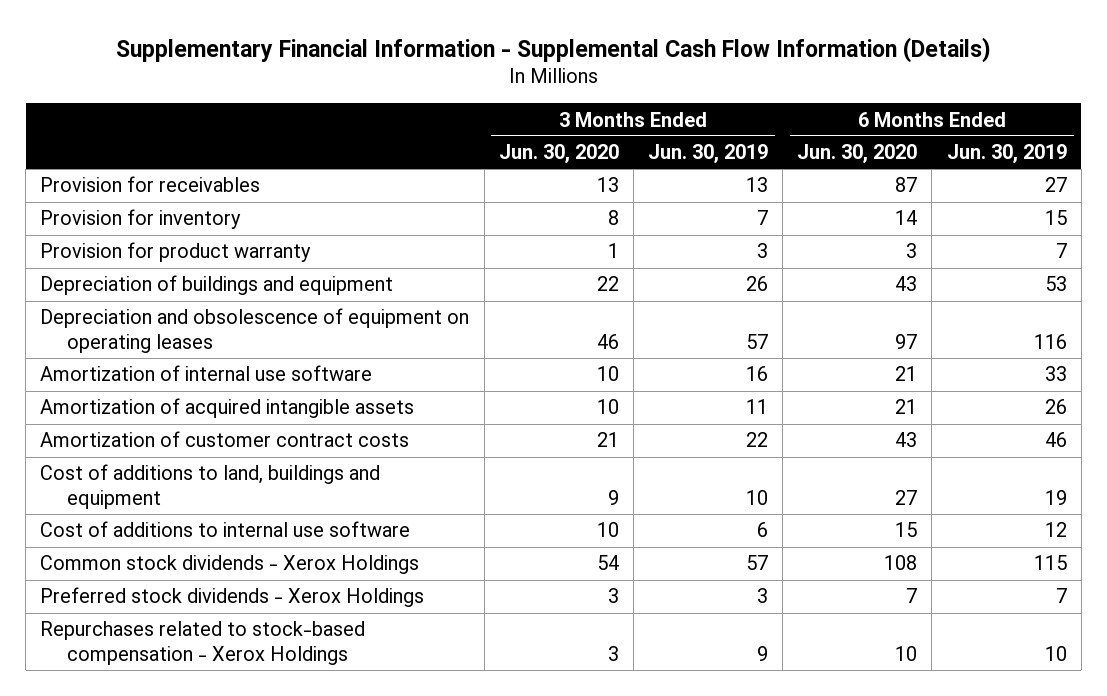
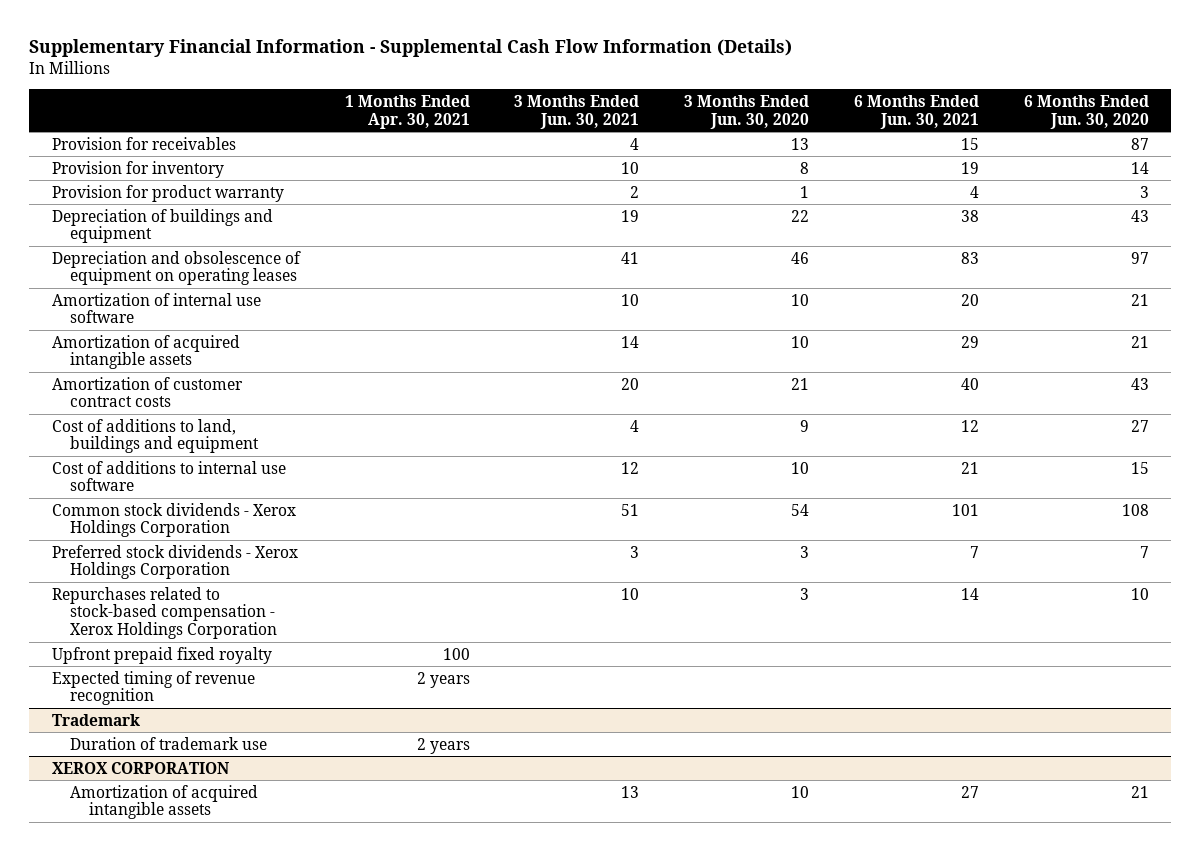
[648,144,769,164] Jun. 30, 2019 -> none
[946,144,1067,164] Jun. 30, 2019 -> none
none -> [344,95,470,129] 1 Months Ended Apr. 30, 2021
none -> [514,95,640,129] 3 Months Ended Jun. 30, 2021
none -> [854,95,980,129] 6 Months Ended Jun. 30, 2021
[40,555,420,575] Common stock dividends - Xerox Holdings -> [51,502,296,538] Common stock dividends - Xerox Holdings Corporation
[40,587,425,608] Preferred stock dividends - Xerox Holdings -> [51,544,298,580] Preferred stock dividends - Xerox Holdings Corporation
[40,621,366,665] Repurchases related to stock-based compensation - Xerox Holdings -> [51,586,278,640] Repurchases related to stock-based compensation - Xerox Holdings Corporation
none -> [51,646,272,664] Upfront prepaid fixed royalty
none -> [51,670,255,706] Expected timing of revenue recognition
none -> [51,713,140,726] Trademark
none -> [70,736,268,750] Duration of trademark use
none -> [51,761,229,774] XEROX CORPORATION
none -> [70,784,259,820] Amortization of acquired intangible assets

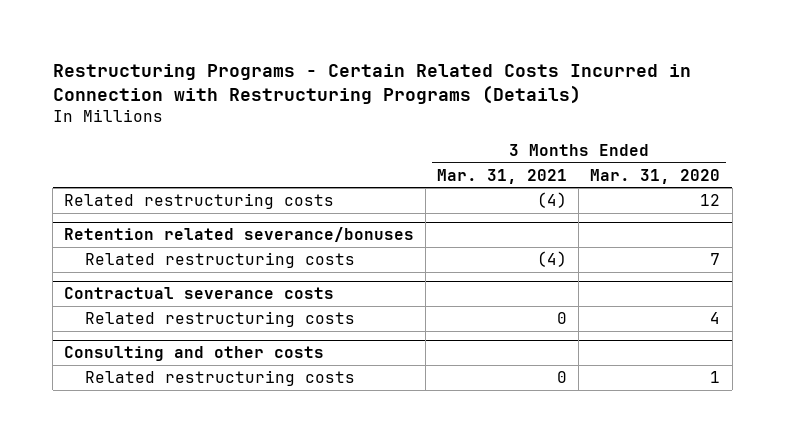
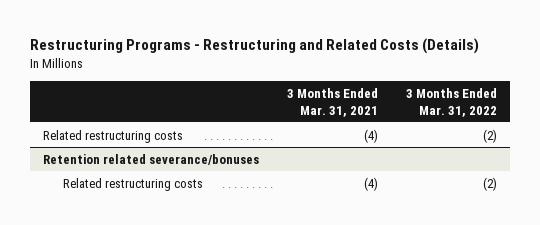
[52,63,691,105] Restructuring Programs - Certain Related Costs Incurred in Connection with Restructuring Programs (Details) -> [29,38,479,55] Restructuring Programs - Restructuring and Related Costs (Details)
[590,168,721,184] Mar. 31, 2020 -> none
none -> [405,87,497,117] 3 Months Ended Mar. 31, 2022
[64,287,335,300] Contractual severance costs -> none
[85,311,356,328] Related restructuring costs -> none
[64,346,325,362] Consulting and other costs -> none
[85,370,356,387] Related restructuring costs -> none

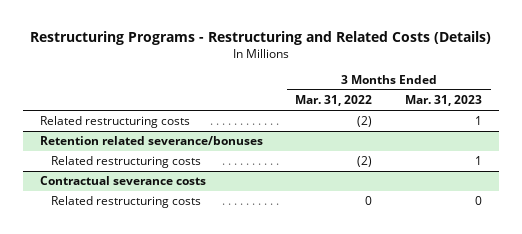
[286,87,378,117] 3 Months Ended Mar. 31, 2021 -> none
none -> [405,95,483,107] Mar. 31, 2023
none -> [39,176,206,186] Contractual severance costs
none -> [50,196,201,209] Related restructuring costs

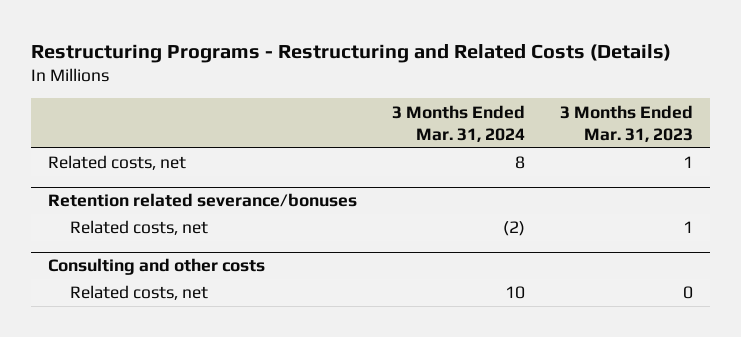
[295,95,373,107] Mar. 31, 2022 -> none
none -> [391,104,525,142] 3 Months Ended Mar. 31, 2024
[39,116,190,129] Related restructuring costs -> [47,155,186,171] Related costs, net
[39,176,206,186] Contractual severance costs -> none
[50,156,201,169] Related restructuring costs -> [69,220,208,236] Related costs, net
none -> [47,258,265,276] Consulting and other costs
[50,196,201,209] Related restructuring costs -> [69,285,208,301] Related costs, net

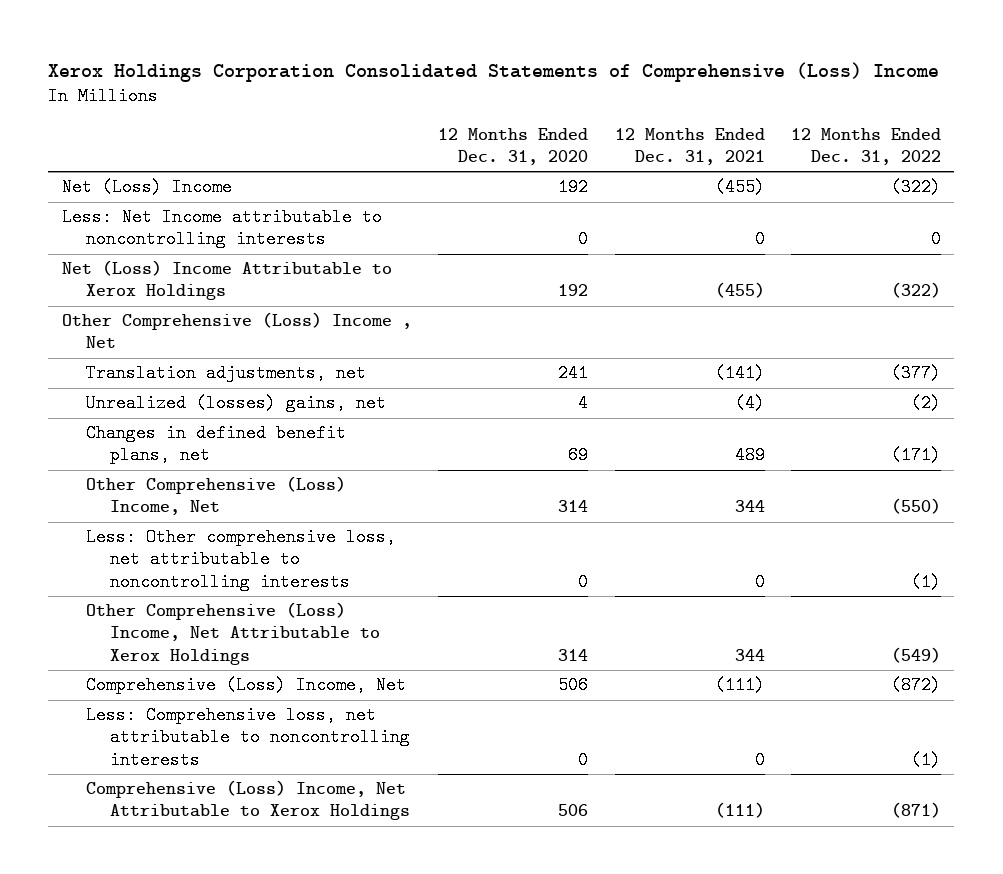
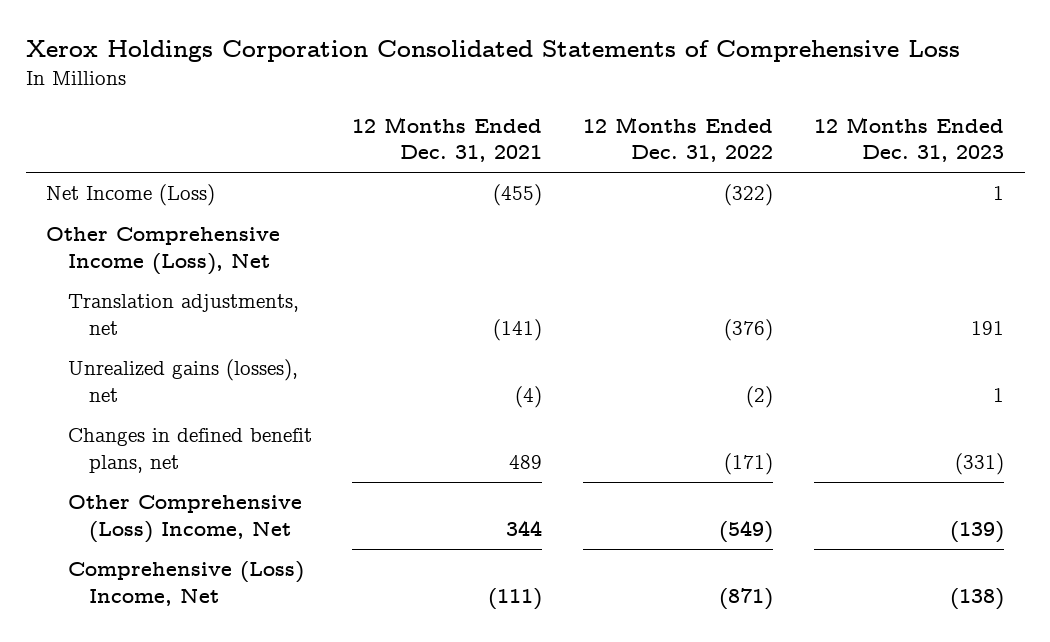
[48,61,940,82] Xerox Holdings Corporation Consolidated Statements of Comprehensive (Loss) Income -> [25,40,960,63] Xerox Holdings Corporation Consolidated Statements of Comprehensive Loss
[438,127,589,166] 12 Months Ended Dec. 31, 2020 -> none
none -> [814,116,1005,163] 12 Months Ended Dec. 31, 2023
[61,178,232,197] Net (Loss) Income -> none
[61,208,382,249] Less: Net Income attributable to noncontrolling interests -> none
[61,260,392,301] Net (Loss) Income Attributable to Xerox Holdings -> [46,184,216,207] Net Income (Loss)
[61,312,412,349] Other Comprehensive (Loss) Income , Net -> [46,227,281,275] Other Comprehensive Income (Loss), Net
[891,364,942,383] (377) -> [724,318,774,341] (376)
[85,394,386,413] Unrealized (losses) gains, net -> [67,359,298,402] Unrealized gains (losses), net
[85,528,396,591] Less: Other comprehensive loss, net attributable to noncontrolling interests -> none
[85,602,381,665] Other Comprehensive (Loss) Income, Net Attributable to Xerox Holdings -> none
[85,706,411,769] Less: Comprehensive loss, net attributable to noncontrolling interests -> none
[85,780,411,821] Comprehensive (Loss) Income, Net Attributable to Xerox Holdings -> none
[891,498,942,515] (550) -> [719,519,774,543] (549)
[891,676,942,695] (872) -> [719,587,774,610] (871)

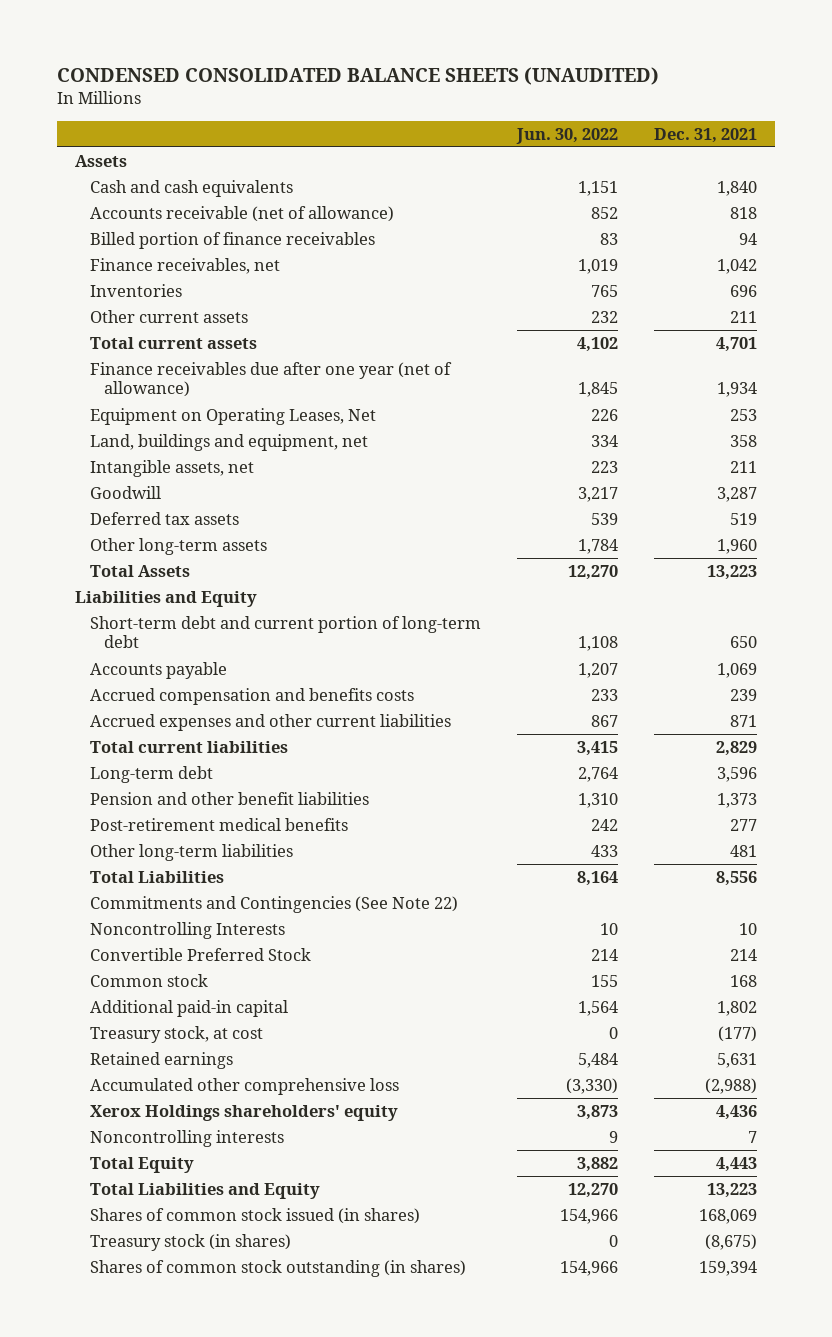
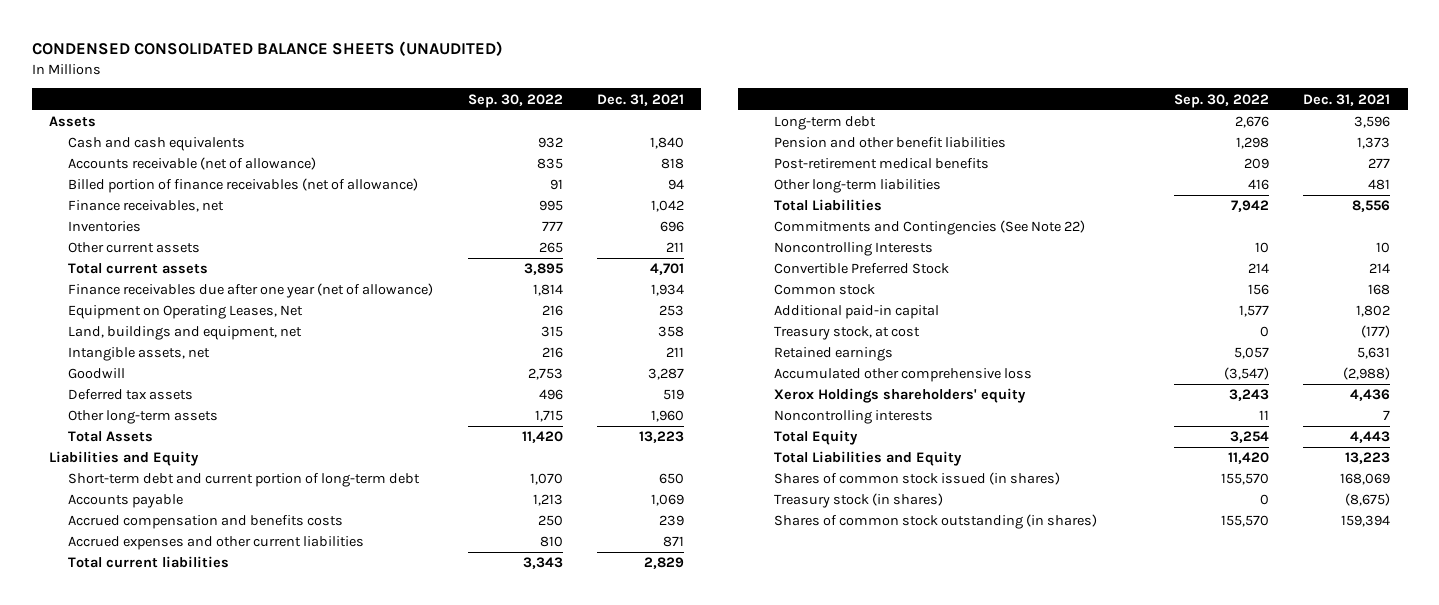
[515,127,618,144] Jun. 30, 2022 -> none
none -> [467,93,563,108] Sep. 30, 2022
[89,232,375,250] Billed portion of finance receivables -> [67,178,418,194] Billed portion of finance receivables (net of allowance)

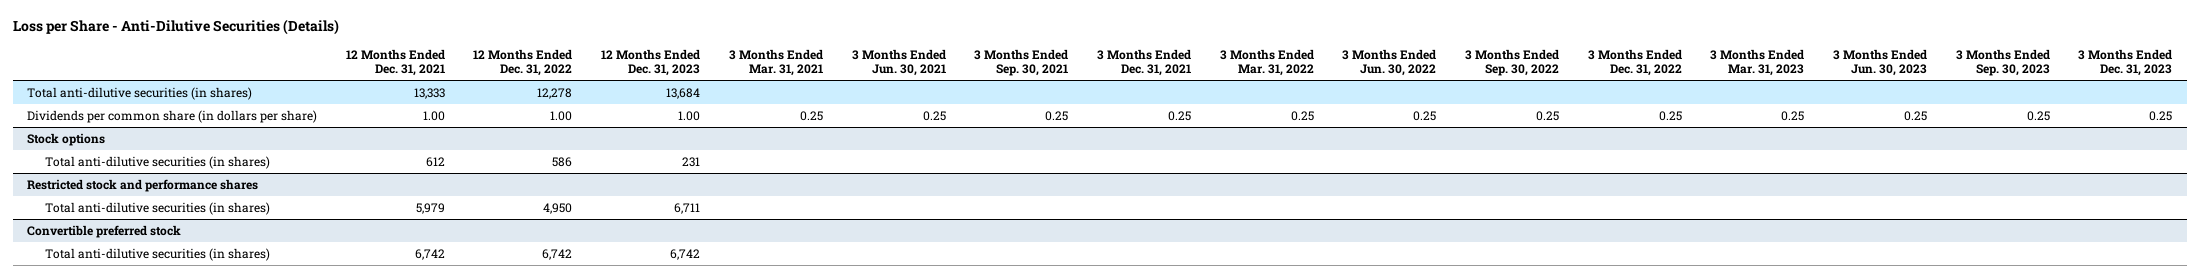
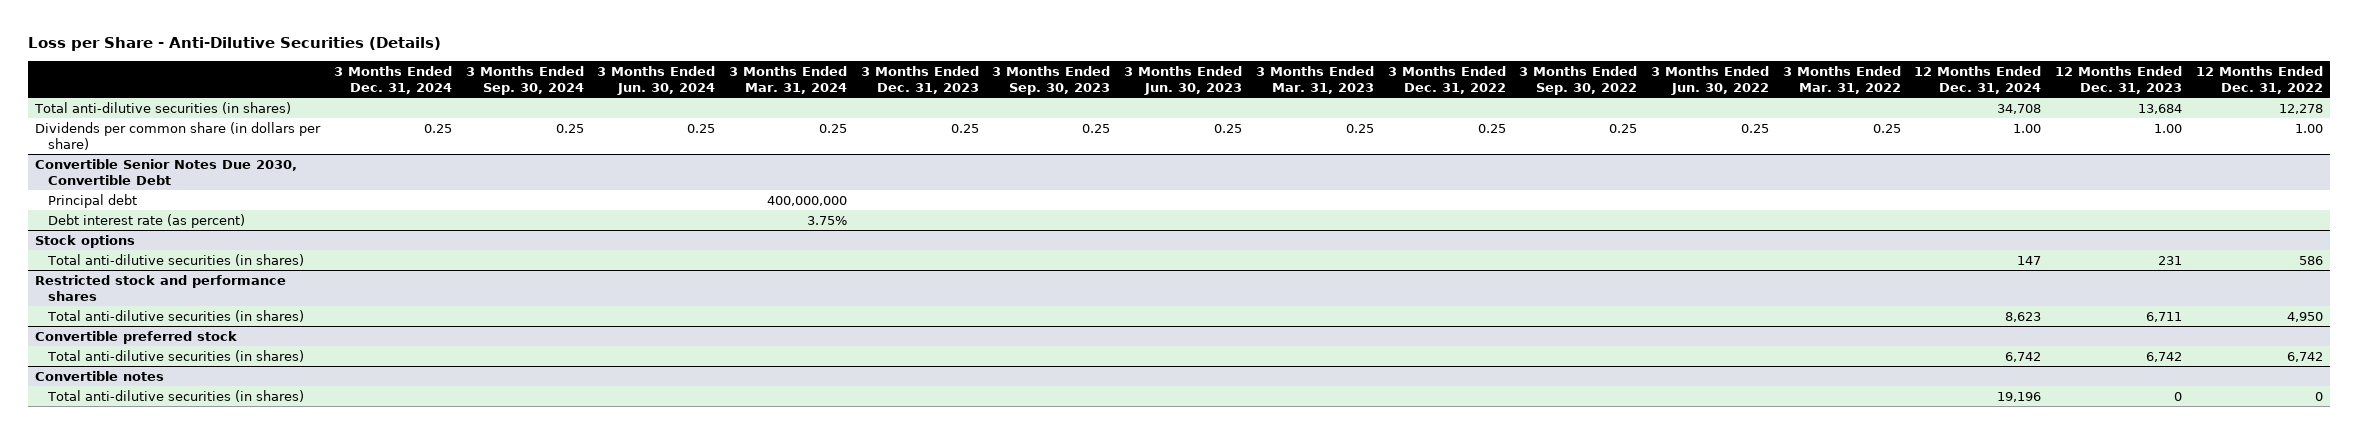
[345,49,445,77] 12 Months Ended Dec. 31, 2021 -> none
[728,49,823,77] 3 Months Ended Mar. 31, 2021 -> none
[851,49,946,77] 3 Months Ended Jun. 30, 2021 -> none
[974,49,1069,77] 3 Months Ended Sep. 30, 2021 -> none
[1096,49,1191,77] 3 Months Ended Dec. 31, 2021 -> none
none -> [333,66,452,95] 3 Months Ended Dec. 31, 2024
none -> [465,66,584,96] 3 Months Ended Sep. 30, 2024
none -> [597,66,716,96] 3 Months Ended Jun. 30, 2024
none -> [728,66,847,95] 3 Months Ended Mar. 31, 2024
none -> [1914,66,2042,95] 12 Months Ended Dec. 31, 2024
none -> [35,158,298,185] Convertible Senior Notes Due 2030, Convertible Debt
none -> [47,193,137,208] Principal debt
none -> [47,213,245,228] Debt interest rate (as percent)
none -> [35,370,165,381] Convertible notes
none -> [46,389,304,402] Total anti-dilutive securities (in shares)

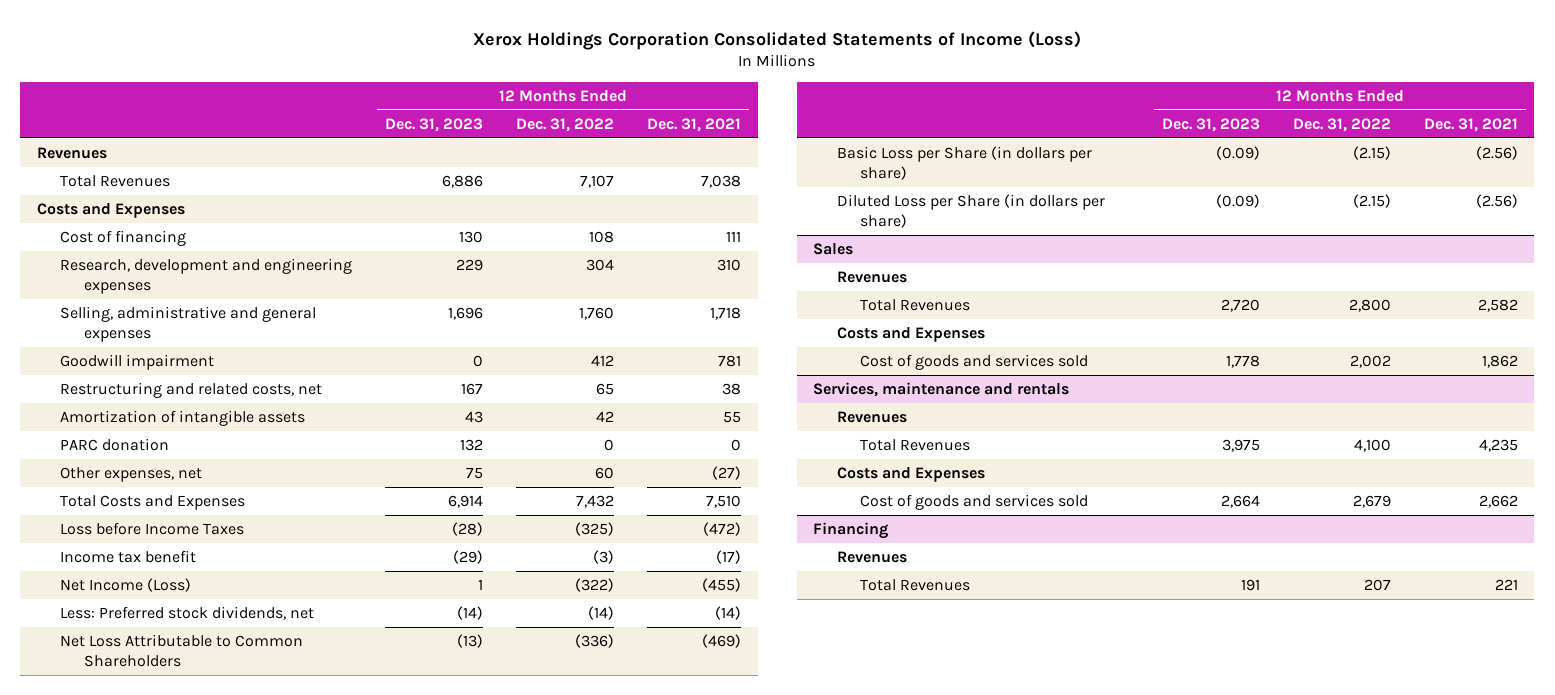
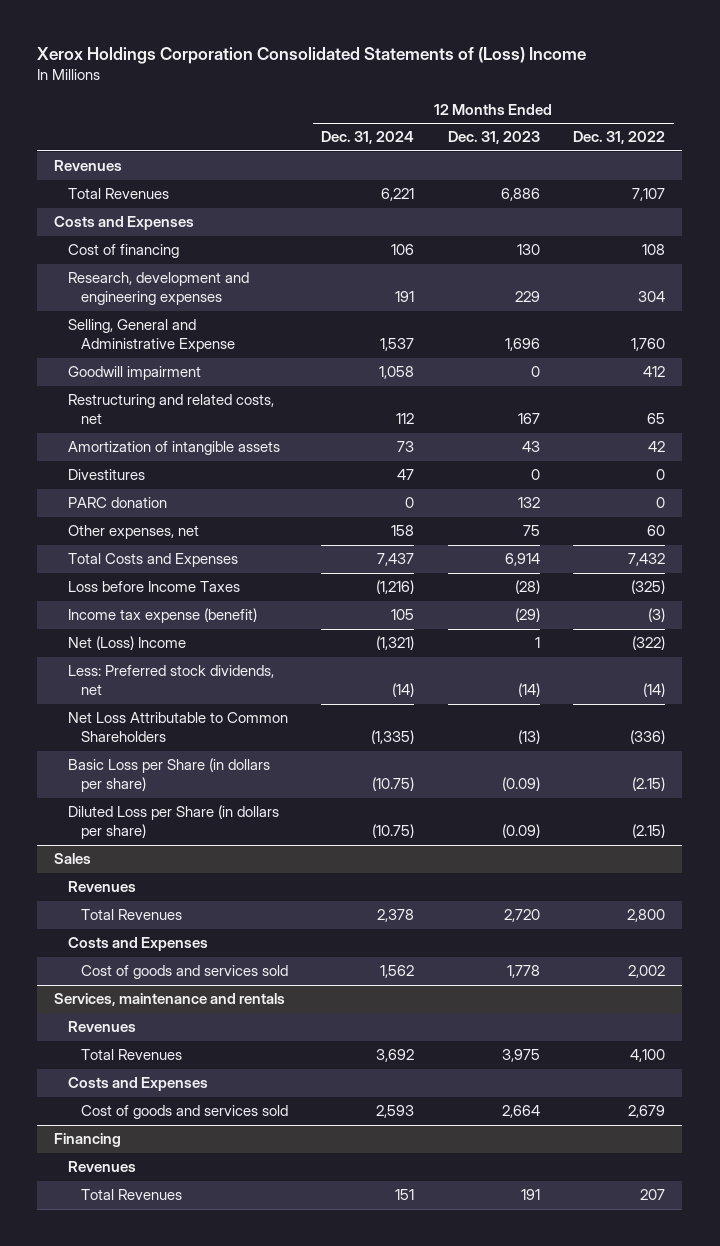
[473,30,1082,50] Xerox Holdings Corporation Consolidated Statements of Income (Loss) -> [37,47,587,65] Xerox Holdings Corporation Consolidated Statements of (Loss) Income
[647,117,742,132] Dec. 31, 2021 -> none
none -> [321,131,415,145] Dec. 31, 2024
[60,305,317,342] Selling, administrative and general expenses -> [67,319,235,353] Selling, General and Administrative Expense
none -> [67,469,145,481] Divestitures
[60,549,197,563] Income tax benefit -> [67,608,257,624] Income tax expense (benefit)
[60,577,192,592] Net Income (Loss) -> [67,636,186,651] Net (Loss) Income

